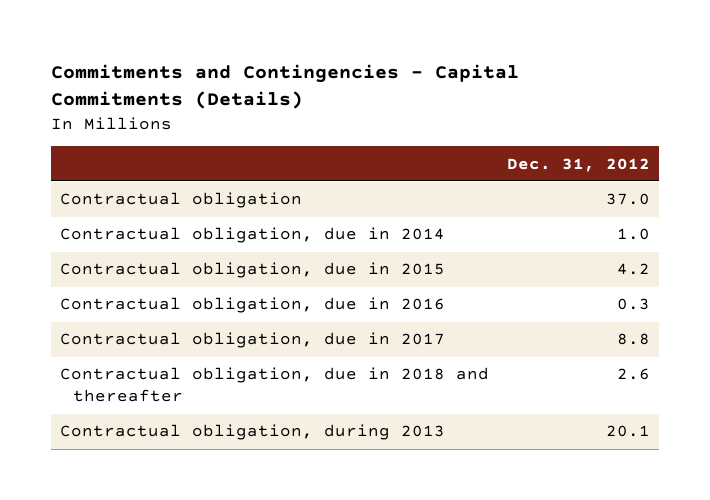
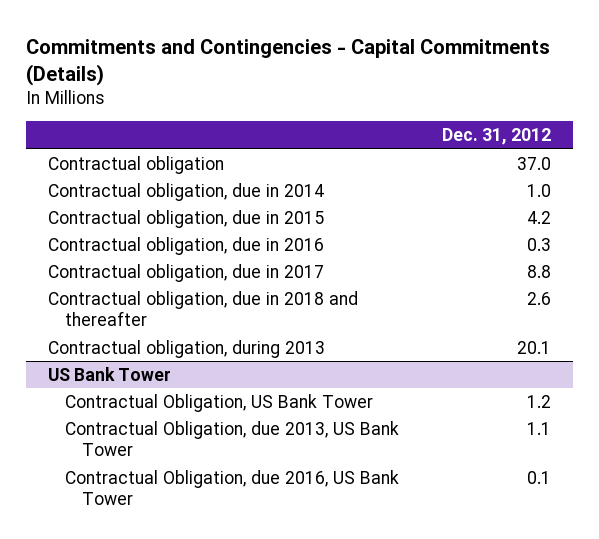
none -> [48,366,172,381] US Bank Tower
none -> [65,393,374,412] Contractual Obligation, US Bank Tower
none -> [65,420,400,457] Contractual Obligation, due 2013, US Bank Tower
none -> [65,469,400,506] Contractual Obligation, due 2016, US Bank Tower

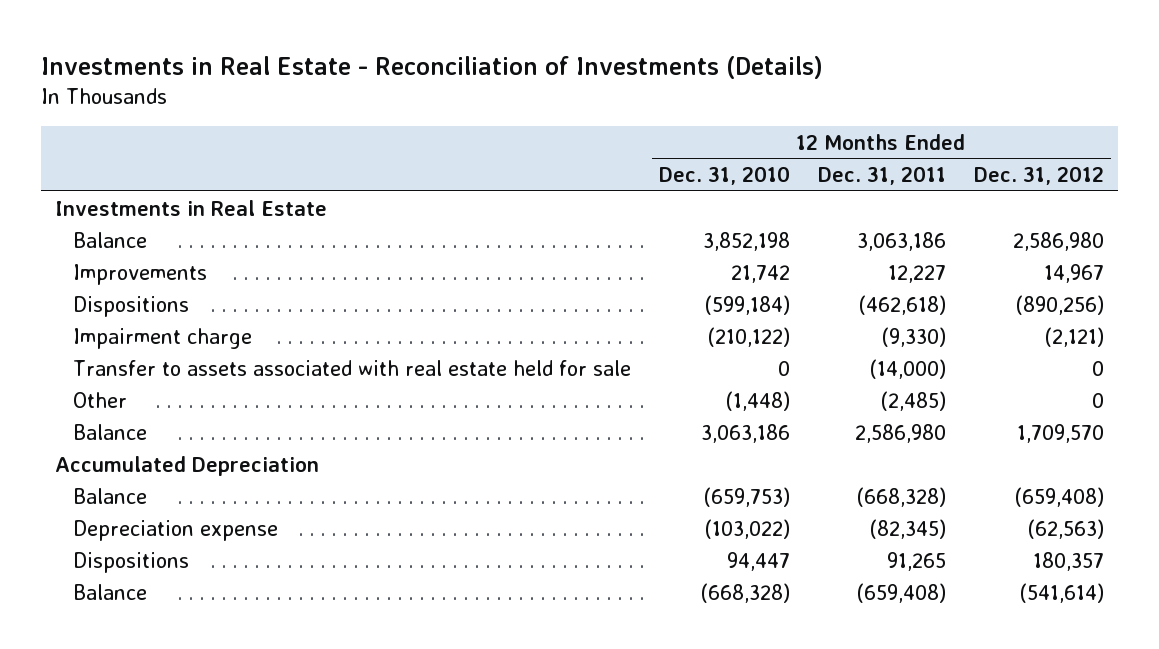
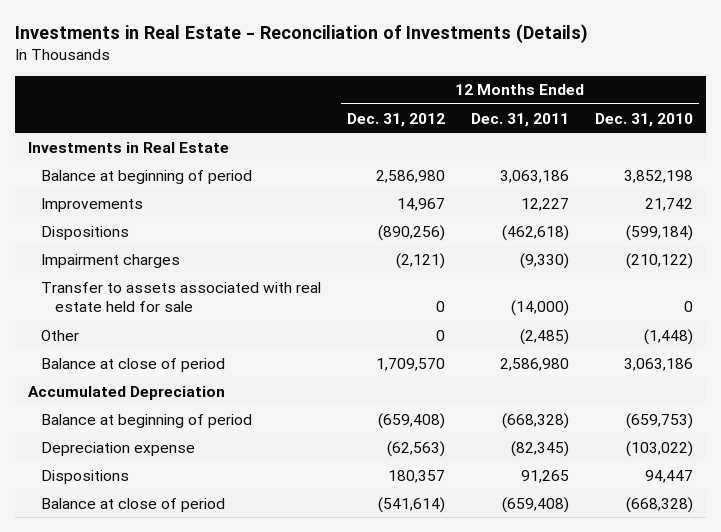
[72,231,147,248] Balance -> [41,169,253,184] Balance at beginning of period
[72,327,252,349] Impairment charge -> [41,253,181,268] Impairment charges
[72,423,147,440] Balance -> [41,357,226,372] Balance at close of period
[72,487,147,504] Balance -> [41,413,253,428] Balance at beginning of period
[72,583,147,600] Balance -> [41,497,226,512] Balance at close of period

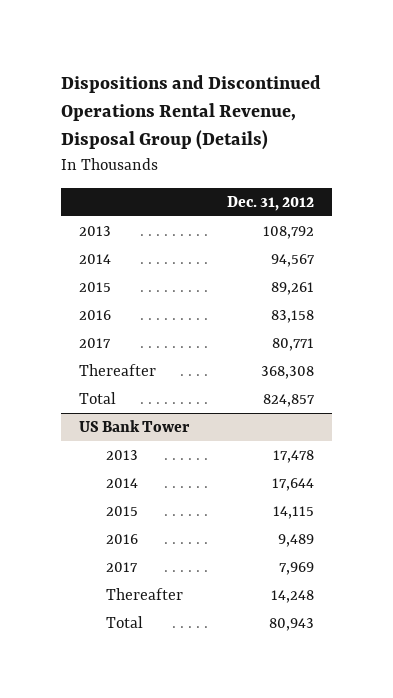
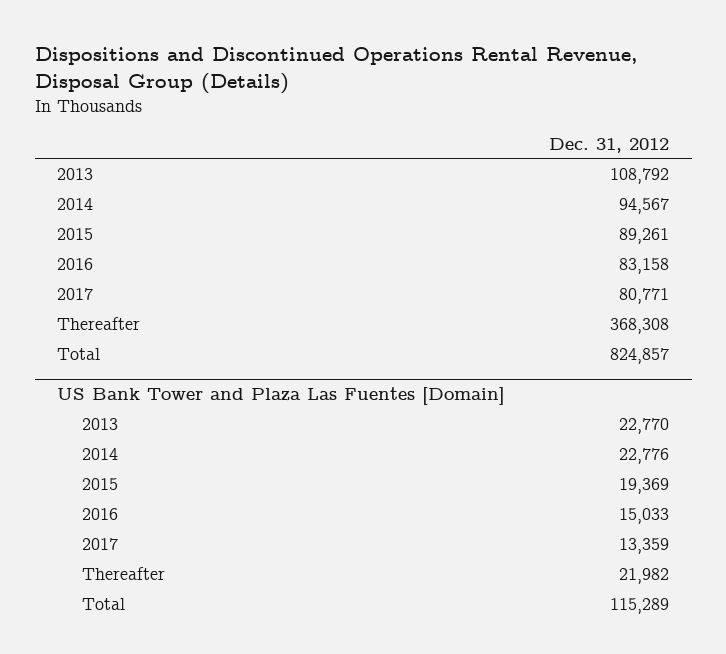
[79,420,191,433] US Bank Tower -> none
none -> [56,387,505,406] US Bank Tower and Plaza Las Fuentes [Domain]
[272,450,314,464] 17,478 -> [619,417,670,434] 22,770
[271,478,314,492] 17,644 -> [619,447,670,464] 22,776
[272,506,314,520] 14,115 -> [619,477,670,494] 19,369
[277,534,314,548] 9,489 -> [619,507,670,524] 15,033
[278,562,314,576] 7,969 -> [619,537,670,554] 13,359
[270,590,314,604] 14,248 -> [619,567,670,584] 21,982
[268,618,314,632] 80,943 -> [610,597,670,614] 115,289

